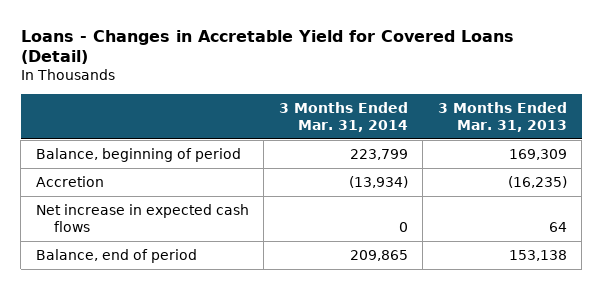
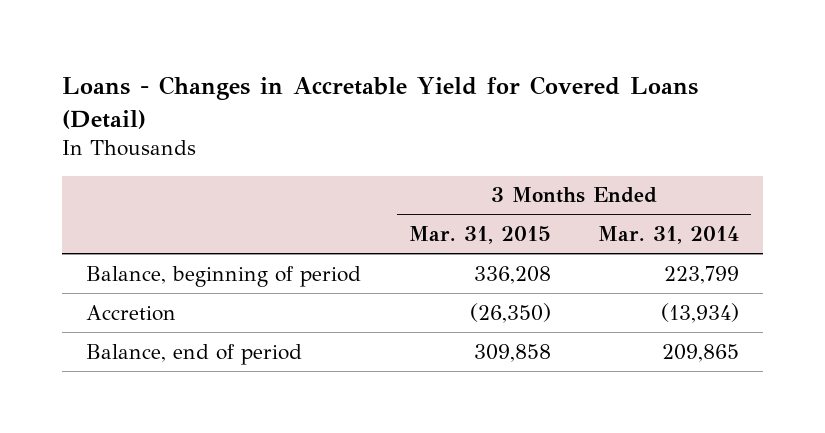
[437,101,567,132] 3 Months Ended Mar. 31, 2013 -> none
none -> [408,225,551,244] Mar. 31, 2015
[35,203,249,232] Net increase in expected cash flows -> none

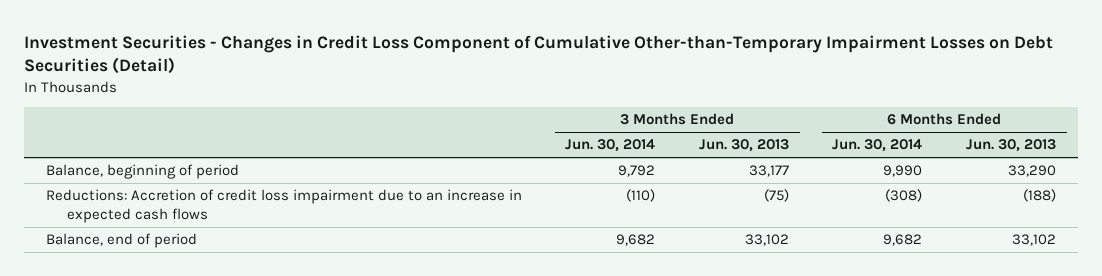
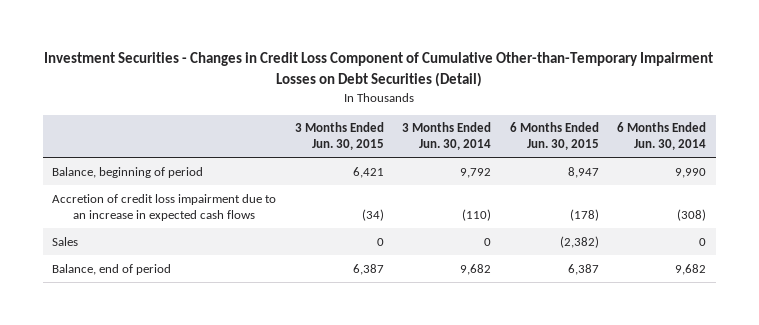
[698,139,789,153] Jun. 30, 2013 -> none
[965,139,1056,153] Jun. 30, 2013 -> none
none -> [294,122,384,151] 3 Months Ended Jun. 30, 2015
none -> [509,122,599,151] 6 Months Ended Jun. 30, 2015
[46,189,523,223] Reductions: Accretion of credit loss impairment due to an increase in expected cash flows -> [52,193,277,221] Accretion of credit loss impairment due to an increase in expected cash flows
none -> [52,236,79,246] Sales

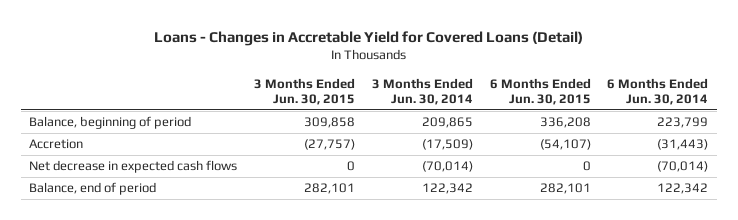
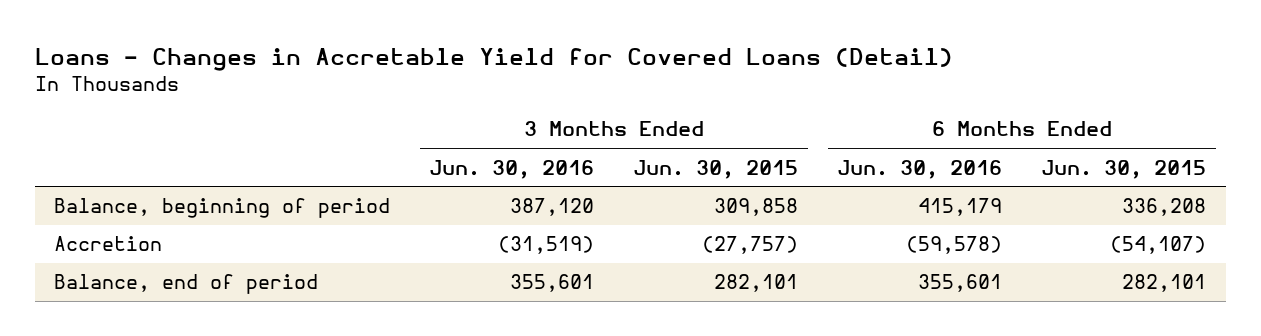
[371,77,473,106] 3 Months Ended Jun. 30, 2014 -> none
[607,77,709,106] 6 Months Ended Jun. 30, 2014 -> none
none -> [429,159,595,179] Jun. 30, 2016
none -> [837,159,1003,179] Jun. 30, 2016
[29,160,238,174] Net decrease in expected cash flows -> none

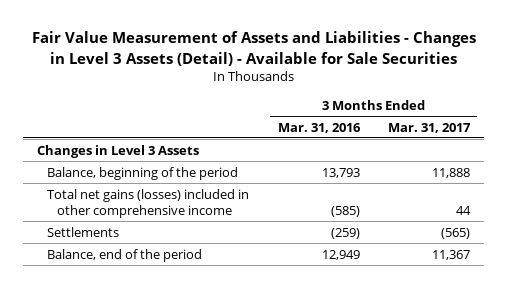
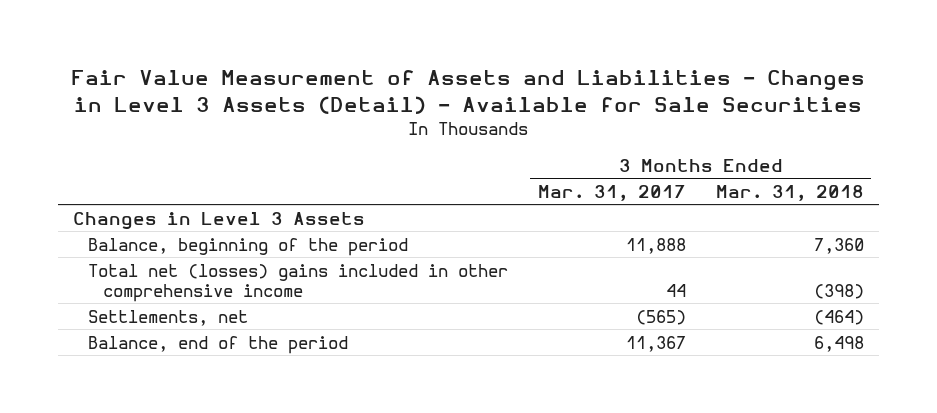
[277,122,361,133] Mar. 31, 2016 -> none
none -> [715,184,864,201] Mar. 31, 2018
[47,188,250,219] Total net gains (losses) included in other comprehensive income -> [88,263,509,302] Total net (losses) gains included in other comprehensive income
[47,226,120,237] Settlements -> [88,309,249,326] Settlements, net

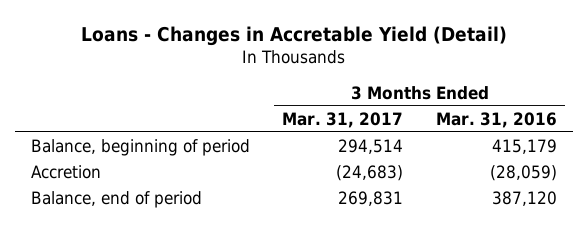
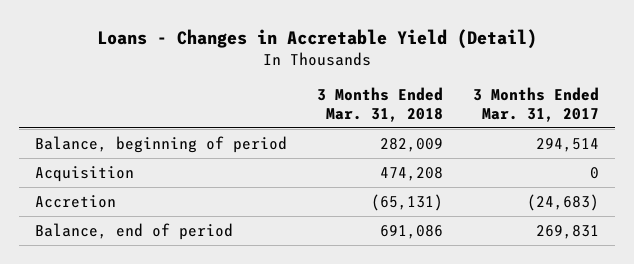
[435,111,557,128] Mar. 31, 2016 -> none
none -> [317,87,444,122] 3 Months Ended Mar. 31, 2018
none -> [34,166,134,183] Acquisition

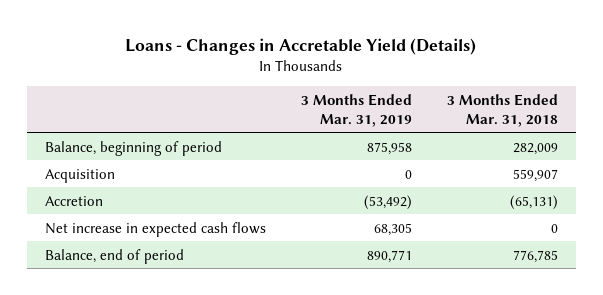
[97,28,538,49] Loans - Changes in Accretable Yield (Detail) -> [125,37,477,55] Loans - Changes in Accretable Yield (Details)
[473,87,600,122] 3 Months Ended Mar. 31, 2017 -> none
none -> [300,93,412,127] 3 Months Ended Mar. 31, 2019
[380,167,444,182] 474,208 -> [513,168,559,182] 559,907
none -> [44,221,266,237] Net increase in expected cash flows
[380,225,444,240] 691,086 -> [513,249,559,263] 776,785

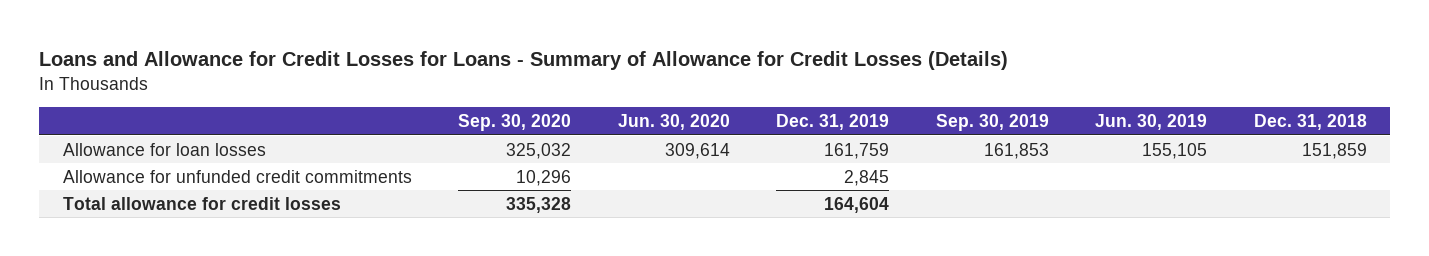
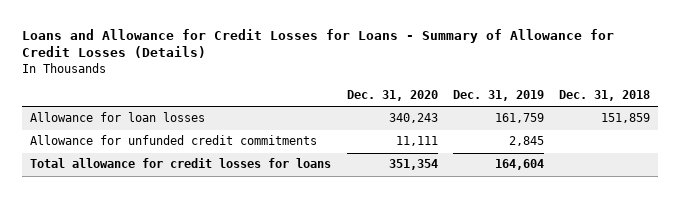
[458,113,572,131] Sep. 30, 2020 -> none
[617,113,730,130] Jun. 30, 2020 -> none
[935,113,1049,131] Sep. 30, 2019 -> none
[1095,113,1208,130] Jun. 30, 2019 -> none
none -> [346,90,438,102] Dec. 31, 2020
[62,196,341,210] Total allowance for credit losses -> [30,158,332,169] Total allowance for credit losses for loans

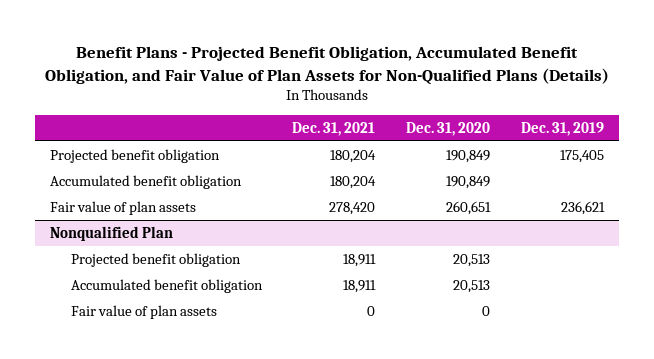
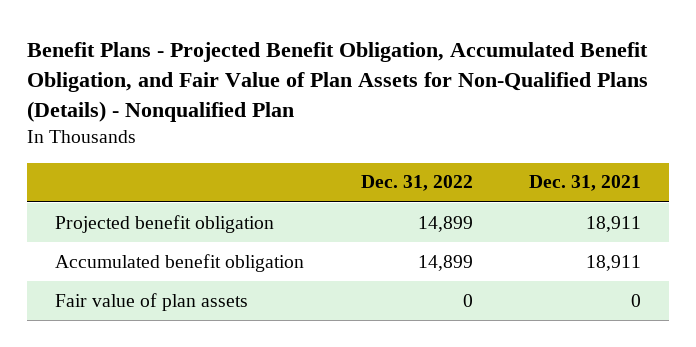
[45,45,610,85] Benefit Plans - Projected Benefit Obligation, Accumulated Benefit Obligation, and Fair Value of Plan Assets for Non-Qualified Plans (Details) -> [27,42,649,123] Benefit Plans - Projected Benefit Obligation, Accumulated Benefit Obligation, and Fair Value of Plan Assets for Non-Qualified Plans (Details) - Nonqualified Plan
[406,121,491,136] Dec. 31, 2020 -> none
[520,121,604,136] Dec. 31, 2019 -> none
none -> [360,175,473,192] Dec. 31, 2022
[50,148,221,163] Projected benefit obligation -> none
[50,174,243,189] Accumulated benefit obligation -> none
[50,200,197,215] Fair value of plan assets -> none
[50,225,174,241] Nonqualified Plan -> none

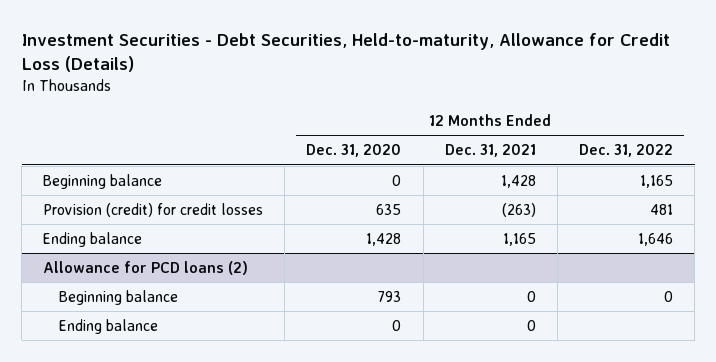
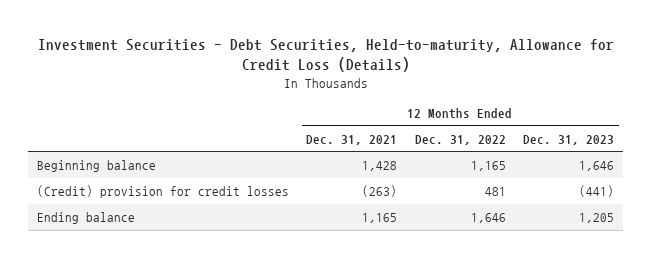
[306,144,402,158] Dec. 31, 2020 -> none
none -> [523,134,615,145] Dec. 31, 2023
[43,202,264,217] Provision (credit) for credit losses -> [36,185,289,199] (Credit) provision for credit losses
[43,260,249,275] Allowance for PCD loans (2) -> none
[59,289,179,305] Beginning balance -> none
[59,318,159,334] Ending balance -> none

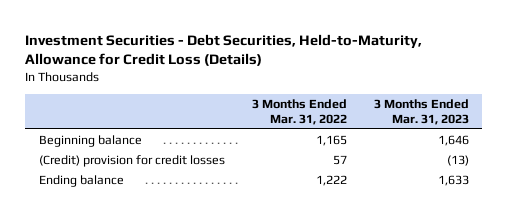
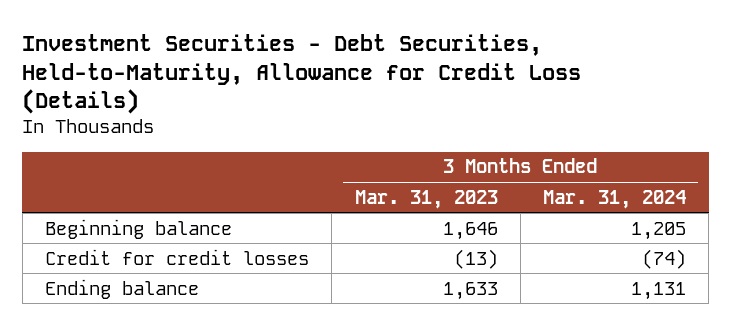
[251,98,347,125] 3 Months Ended Mar. 31, 2022 -> none
none -> [543,189,687,209] Mar. 31, 2024
[38,155,225,168] (Credit) provision for credit losses -> [45,248,310,265] Credit for credit losses

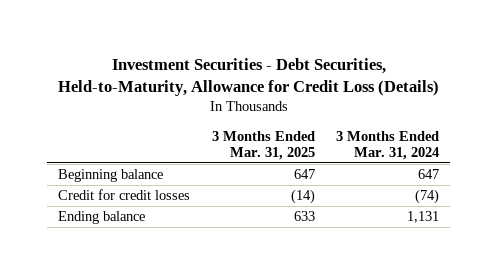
[354,189,498,209] Mar. 31, 2023 -> none
none -> [211,130,315,161] 3 Months Ended Mar. 31, 2025
[631,221,687,240] 1,205 -> [418,168,440,179] 647

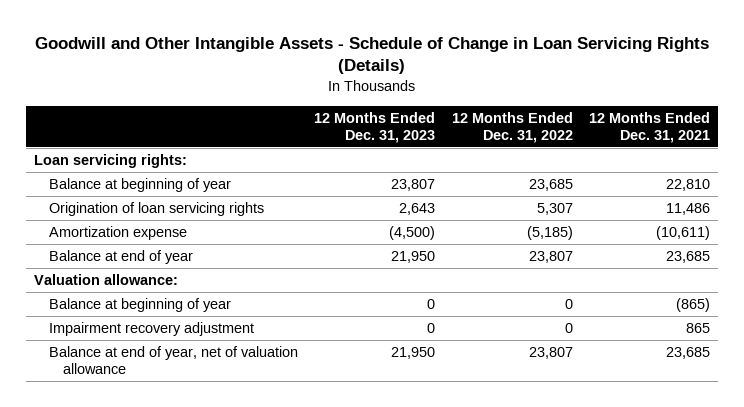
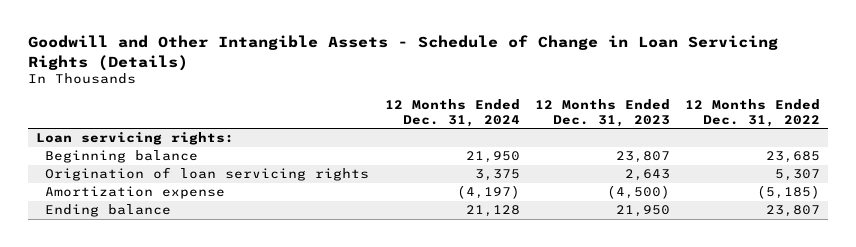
[589,111,711,143] 12 Months Ended Dec. 31, 2021 -> none
none -> [384,98,520,127] 12 Months Ended Dec. 31, 2024
[48,177,231,192] Balance at beginning of year -> [45,150,199,164] Beginning balance
[34,273,179,285] Valuation allowance: -> none
[48,297,231,312] Balance at beginning of year -> none
[48,321,254,336] Impairment recovery adjustment -> none
[48,345,298,375] Balance at end of year, net of valuation allowance -> none
[48,249,193,264] Balance at end of year -> [45,204,172,218] Ending balance

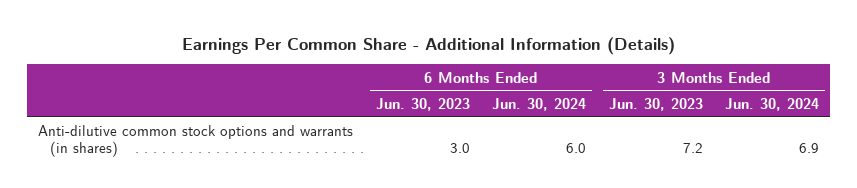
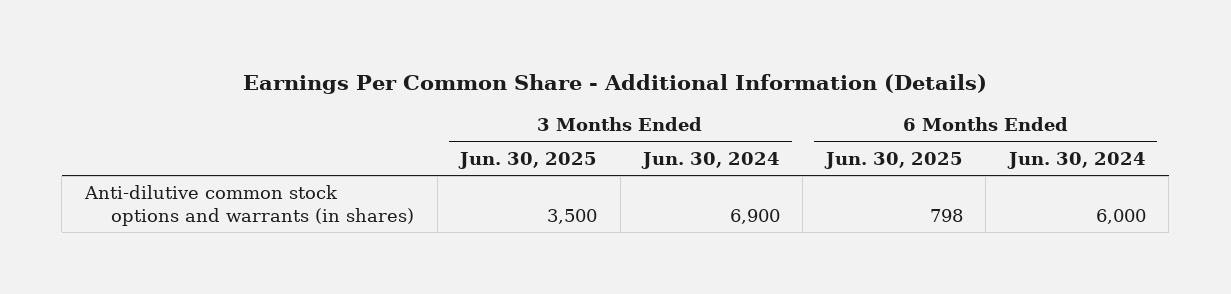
[375,97,470,111] Jun. 30, 2023 -> none
[608,97,703,111] Jun. 30, 2023 -> none
none -> [458,151,598,169] Jun. 30, 2025
none -> [823,151,963,169] Jun. 30, 2025
[566,143,587,154] 6.0 -> [1095,209,1146,225] 6,000
[799,143,820,154] 6.9 -> [730,209,781,225] 6,900

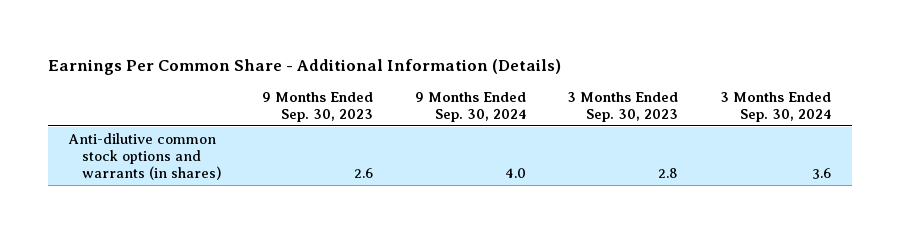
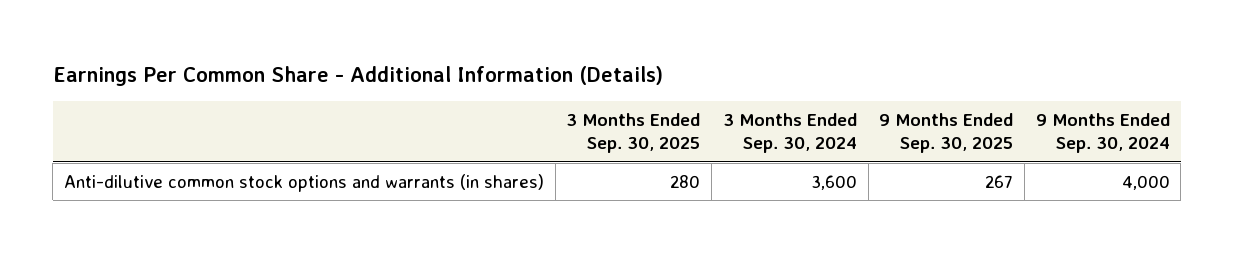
[262,92,374,122] 9 Months Ended Sep. 30, 2023 -> none
[567,92,679,122] 3 Months Ended Sep. 30, 2023 -> none
none -> [566,112,701,154] 3 Months Ended Sep. 30, 2025
none -> [879,112,1014,154] 9 Months Ended Sep. 30, 2025
[504,167,526,178] 4.0 -> [1121,175,1170,191] 4,000
[811,167,831,179] 3.6 -> [810,175,857,191] 3,600

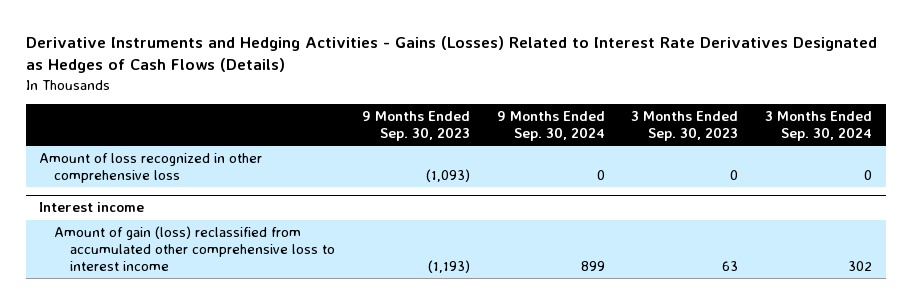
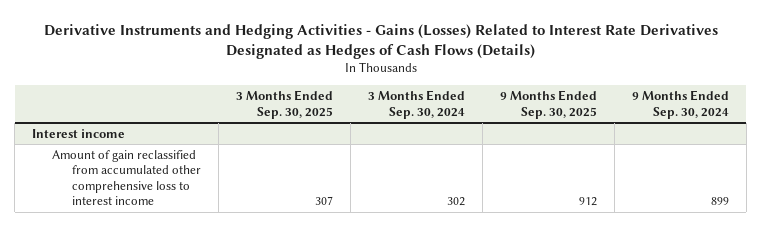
[361,111,470,141] 9 Months Ended Sep. 30, 2023 -> none
[631,111,739,141] 3 Months Ended Sep. 30, 2023 -> none
none -> [236,90,334,119] 3 Months Ended Sep. 30, 2025
none -> [500,90,598,119] 9 Months Ended Sep. 30, 2025
[39,153,263,183] Amount of loss recognized in other comprehensive loss -> none
[54,226,335,271] Amount of gain (loss) reclassified from accumulated other comprehensive loss to interest income -> [52,149,202,206] Amount of gain reclassified from accumulated other comprehensive loss to interest income

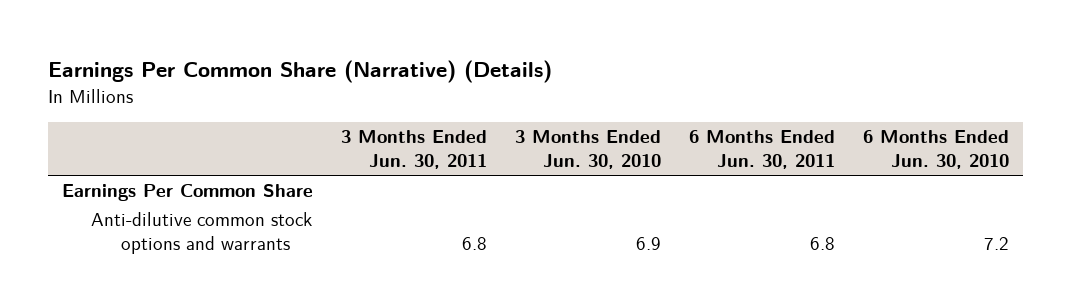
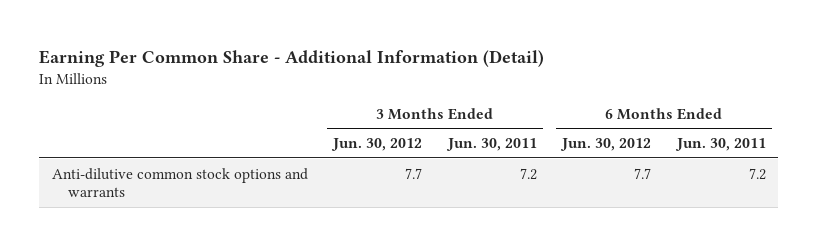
[47,60,552,84] Earnings Per Common Share (Narrative) (Details) -> [39,50,545,68] Earning Per Common Share - Additional Information (Detail)
[514,130,661,170] 3 Months Ended Jun. 30, 2010 -> none
[863,130,1010,170] 6 Months Ended Jun. 30, 2010 -> none
none -> [331,138,423,152] Jun. 30, 2012
none -> [560,138,652,152] Jun. 30, 2012
[61,184,313,202] Earnings Per Common Share -> none
[461,237,487,251] 6.8 -> [519,167,537,180] 7.2
[810,237,836,251] 6.8 -> [748,167,766,180] 7.2

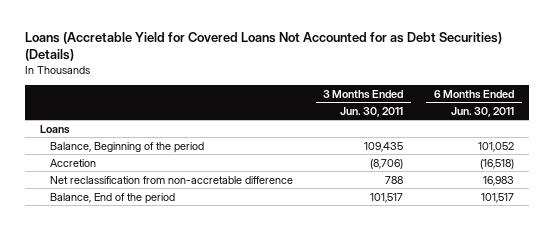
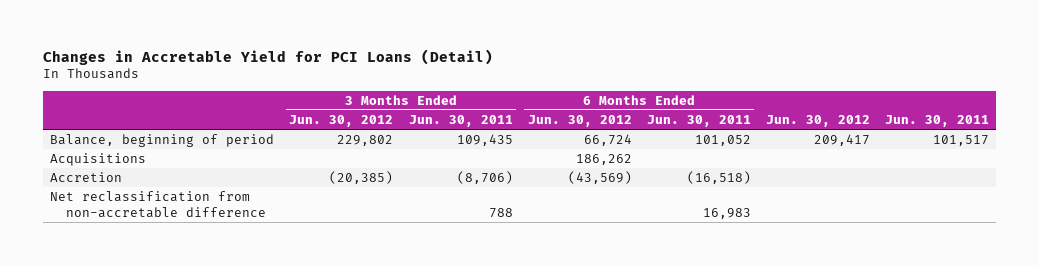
[24,31,502,62] Loans (Accretable Yield for Covered Loans Not Accounted for as Debt Securities) (Details) -> [42,48,493,65] Changes in Accretable Yield for PCI Loans (Detail)
none -> [289,114,394,127] Jun. 30, 2012
none -> [527,114,632,127] Jun. 30, 2012
none -> [765,114,870,127] Jun. 30, 2012
none -> [884,114,989,127] Jun. 30, 2011
[39,124,70,134] Loans -> none
[50,141,205,153] Balance, Beginning of the period -> [50,133,275,147] Balance, beginning of period
none -> [50,152,147,166] Acquisitions
[50,192,176,204] Balance, End of the period -> none

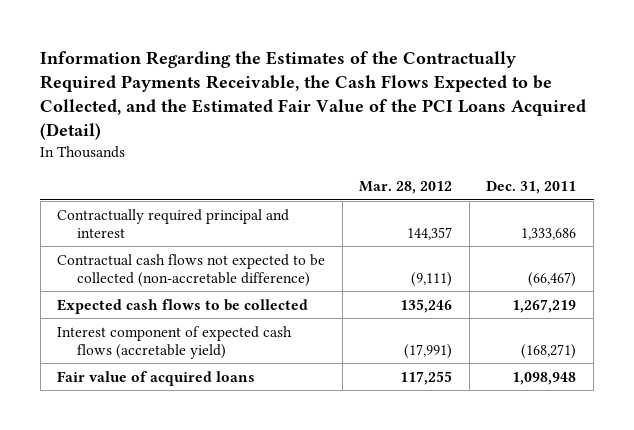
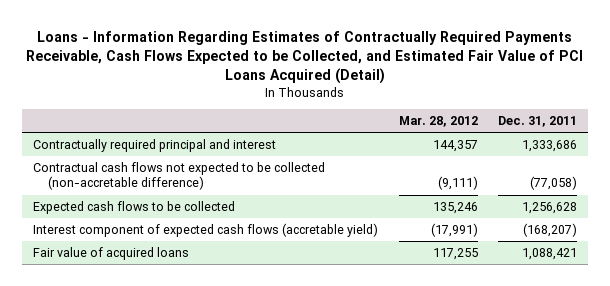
[40,51,587,141] Information Regarding the Estimates of the Contractually Required Payments Receivable, the Cash Flows Expected to be Collected, and the Estimated Fair Value of the PCI Loans Acquired (Detail) -> [26,30,584,84] Loans - Information Regarding Estimates of Contractually Required Payments Receivable, Cash Flows Expected to be Collected, and Estimated Fair Value of PCI Loans Acquired (Detail)
[528,271,577,287] (66,467) -> [530,176,578,191] (77,058)
[512,298,577,313] 1,267,219 -> [522,202,578,215] 1,256,628
[521,343,577,359] (168,271) -> [523,223,578,238] (168,207)
[512,371,577,385] 1,098,948 -> [522,248,578,261] 1,088,421

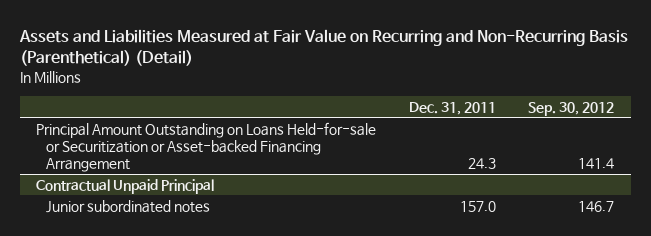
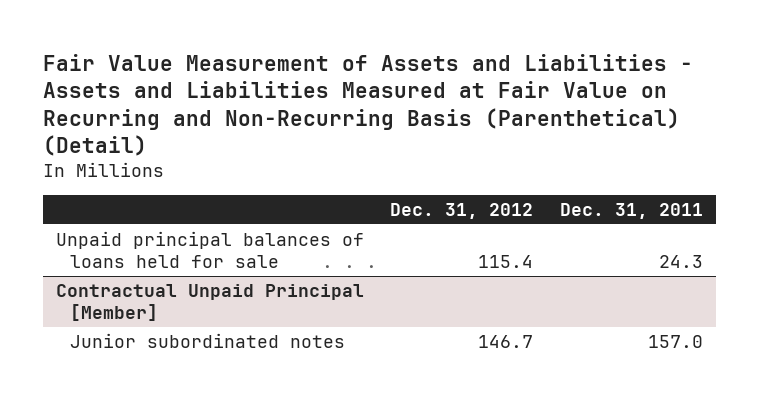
[18,28,628,67] Assets and Liabilities Measured at Fair Value on Recurring and Non-Recurring Basis (Parenthetical) (Detail) -> [43,53,694,157] Fair Value Measurement of Assets and Liabilities - Assets and Liabilities Measured at Fair Value on Recurring and Non-Recurring Basis (Parenthetical) (Detail)
[528,101,615,116] Sep. 30, 2012 -> none
none -> [390,202,534,219] Dec. 31, 2012
[36,121,377,172] Principal Amount Outstanding on Loans Held-for-sale or Securitization or Asset-backed Financing Arrangement -> [56,230,365,269] Unpaid principal balances of loans held for sale
[36,178,215,194] Contractual Unpaid Principal -> [56,283,365,322] Contractual Unpaid Principal [Member]

